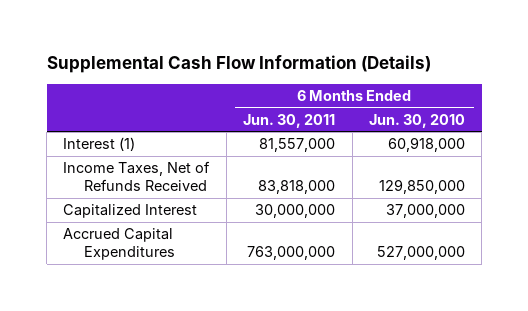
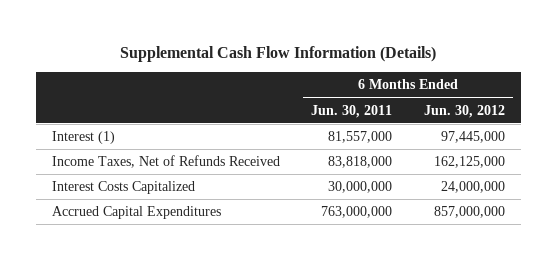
[369,113,466,128] Jun. 30, 2010 -> none
none -> [423,104,505,118] Jun. 30, 2012
[63,204,198,219] Capitalized Interest -> [51,181,195,195] Interest Costs Capitalized

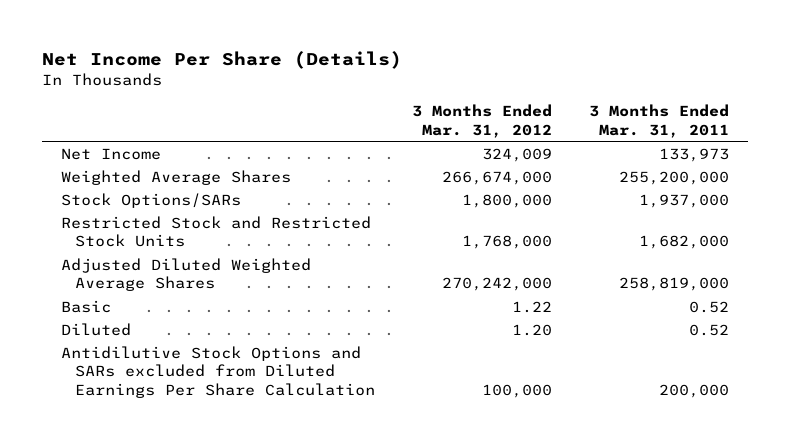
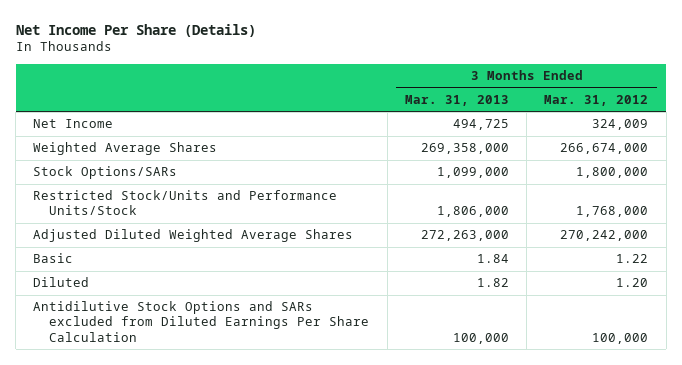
[589,104,730,138] 3 Months Ended Mar. 31, 2011 -> none
none -> [404,94,509,106] Mar. 31, 2013
[60,215,371,248] Restricted Stock and Restricted Stock Units -> [33,190,338,216] Restricted Stock/Units and Performance Units/Stock

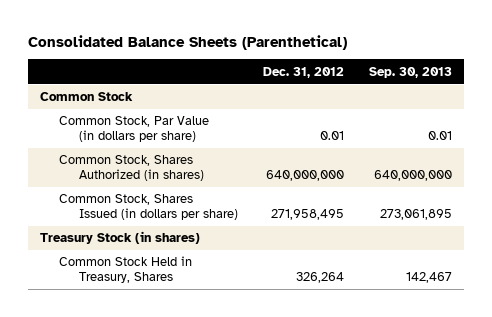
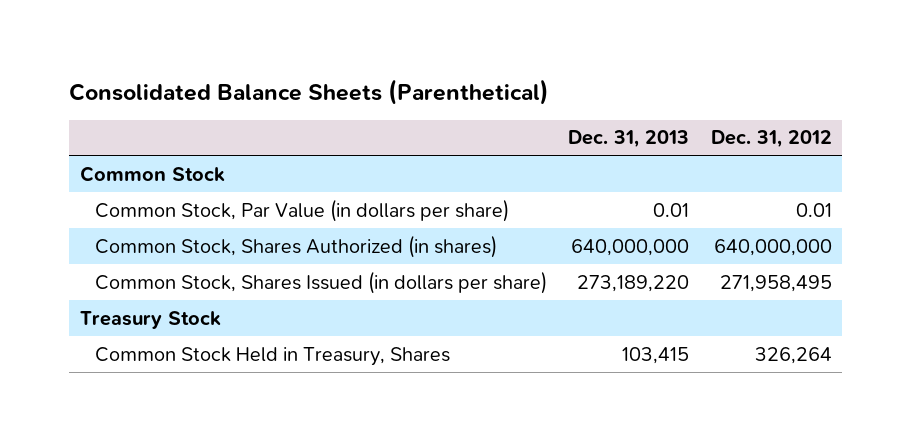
[368,66,452,78] Sep. 30, 2013 -> none
none -> [568,130,690,149] Dec. 31, 2013
[40,231,201,245] Treasury Stock (in shares) -> [79,310,221,329] Treasury Stock

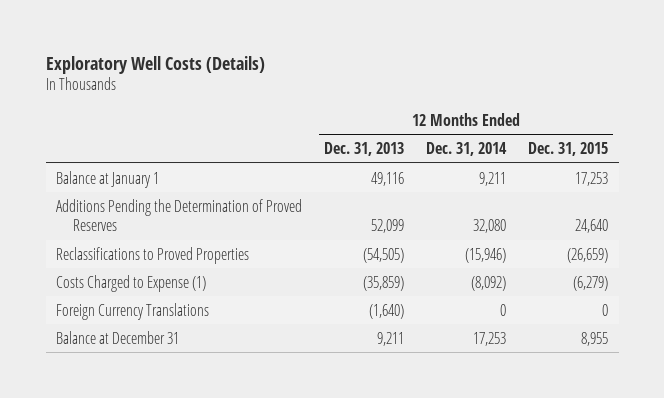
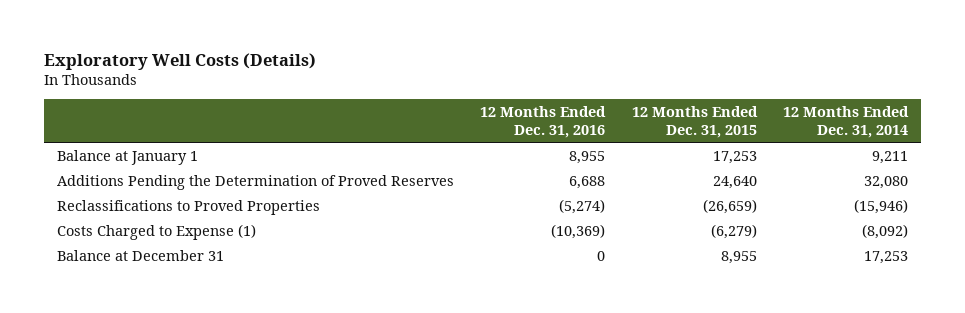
[324,142,405,157] Dec. 31, 2013 -> none
none -> [480,105,607,139] 12 Months Ended Dec. 31, 2016
[56,302,210,320] Foreign Currency Translations -> none

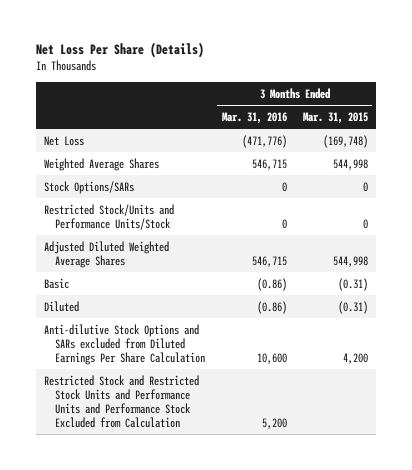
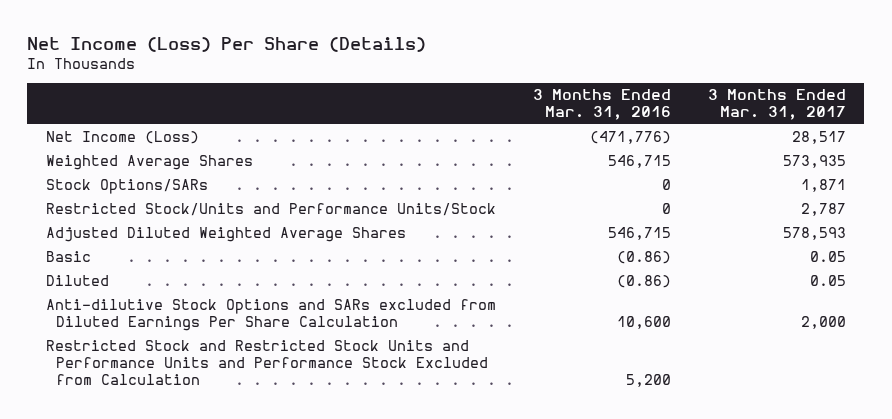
[35,42,204,59] Net Loss Per Share (Details) -> [27,36,427,52] Net Income (Loss) Per Share (Details)
[303,112,369,125] Mar. 31, 2015 -> none
none -> [707,89,846,121] 3 Months Ended Mar. 31, 2017
[44,135,85,146] Net Loss -> [45,131,199,145] Net Income (Loss)

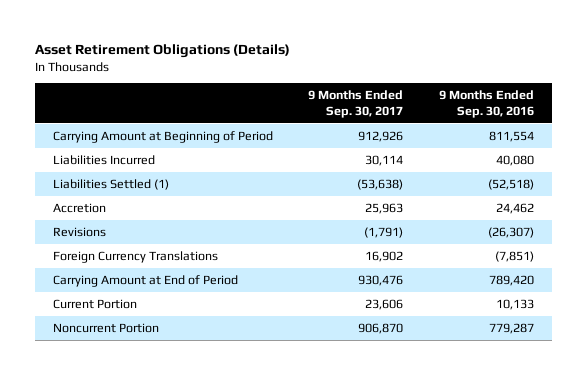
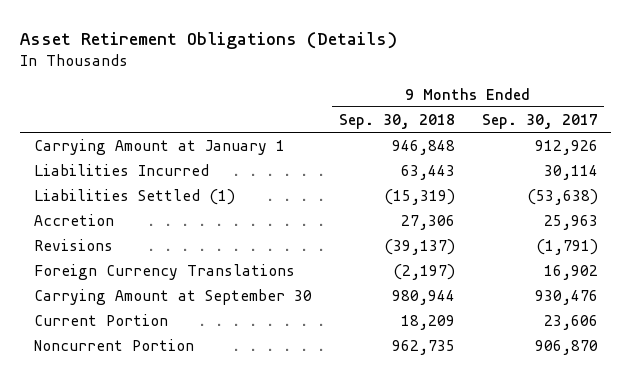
[438,89,534,118] 9 Months Ended Sep. 30, 2016 -> none
none -> [338,113,455,129] Sep. 30, 2018
[52,130,273,143] Carrying Amount at Beginning of Period -> [33,139,285,156] Carrying Amount at January 1
[52,274,238,287] Carrying Amount at End of Period -> [33,289,312,306] Carrying Amount at September 30

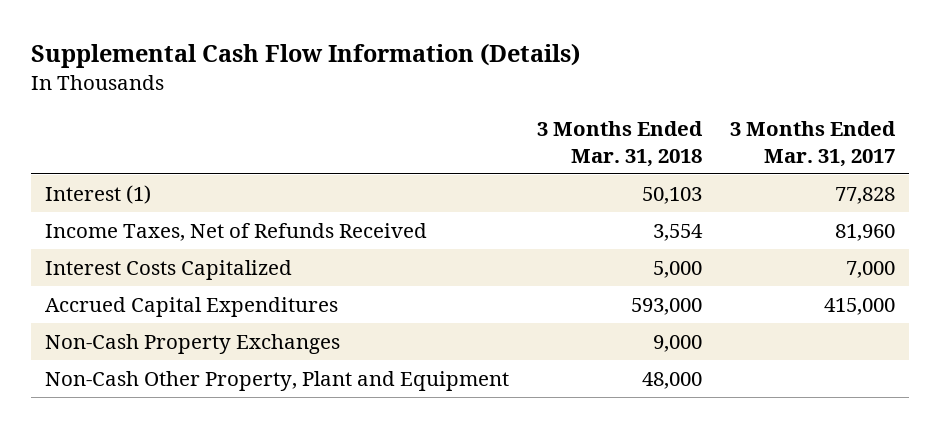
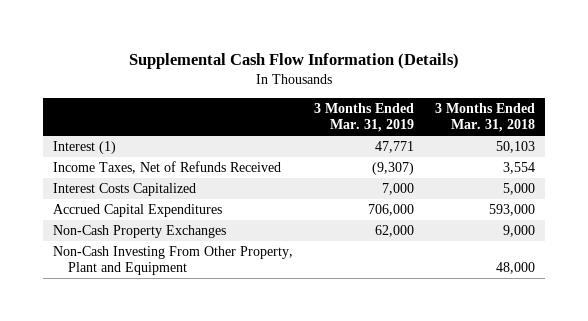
[729,121,896,167] 3 Months Ended Mar. 31, 2017 -> none
none -> [313,102,414,133] 3 Months Ended Mar. 31, 2019
[44,370,509,391] Non-Cash Other Property, Plant and Equipment -> [53,245,294,276] Non-Cash Investing From Other Property, Plant and Equipment

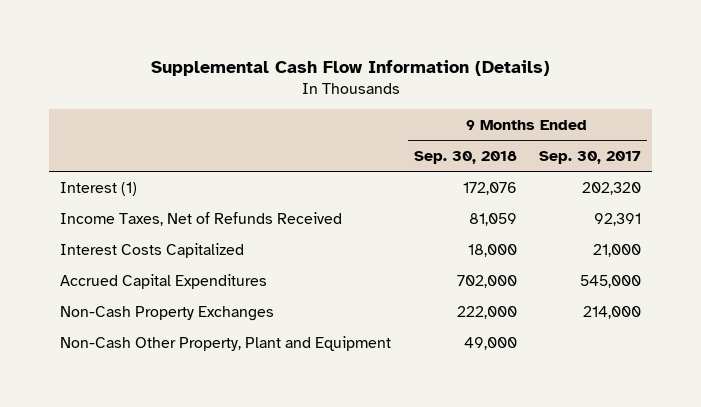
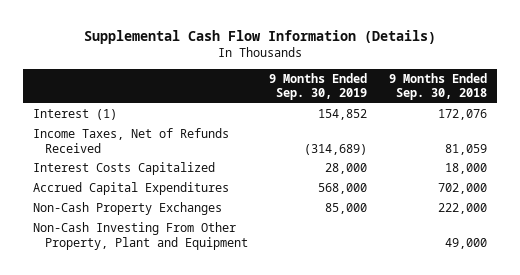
[539,150,642,164] Sep. 30, 2017 -> none
none -> [269,72,368,101] 9 Months Ended Sep. 30, 2019
[60,335,392,351] Non-Cash Other Property, Plant and Equipment -> [33,222,249,250] Non-Cash Investing From Other Property, Plant and Equipment

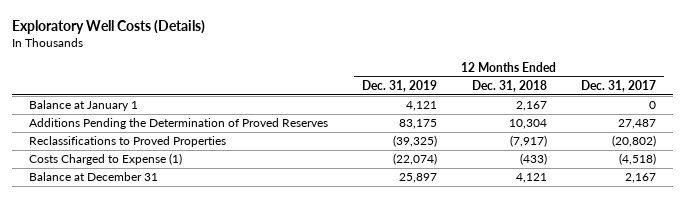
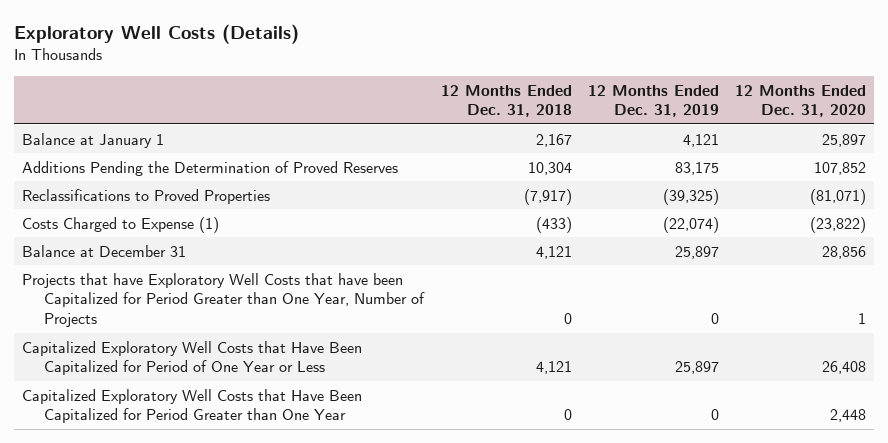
[580,79,656,92] Dec. 31, 2017 -> none
none -> [735,84,867,118] 12 Months Ended Dec. 31, 2020
none -> [21,272,426,328] Projects that have Exploratory Well Costs that have been Capitalized for Period Greater than One Year, Number of Projects
none -> [21,340,362,376] Capitalized Exploratory Well Costs that Have Been Capitalized for Period of One Year or Less
none -> [21,388,362,424] Capitalized Exploratory Well Costs that Have Been Capitalized for Period Greater than One Year

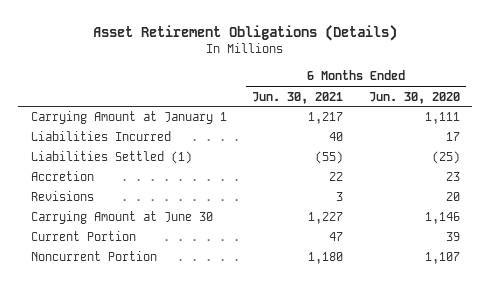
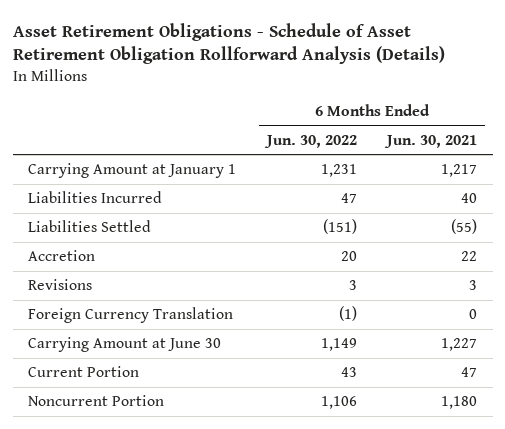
[93,25,398,42] Asset Retirement Obligations (Details) -> [12,22,445,65] Asset Retirement Obligations - Schedule of Asset Retirement Obligation Rollforward Analysis (Details)
[368,91,460,104] Jun. 30, 2020 -> none
none -> [263,134,357,148] Jun. 30, 2022
[30,151,192,165] Liabilities Settled (1) -> [27,220,151,233] Liabilities Settled
none -> [27,307,233,324] Foreign Currency Translation

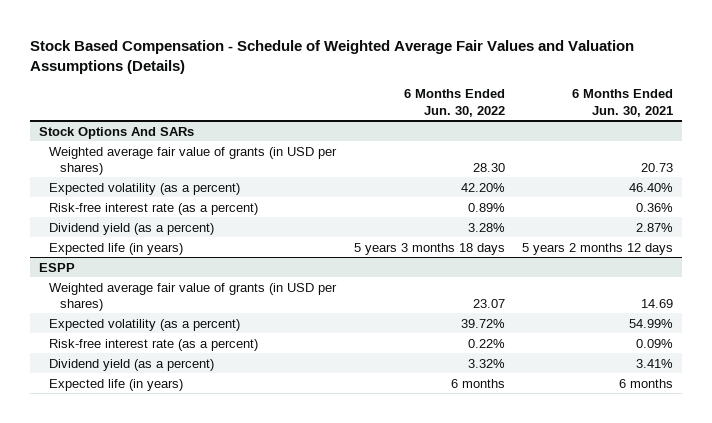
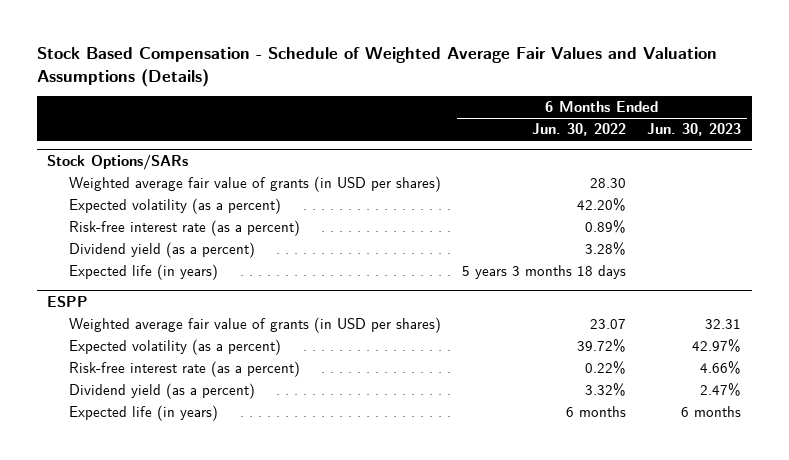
[572,89,674,117] 6 Months Ended Jun. 30, 2021 -> none
none -> [647,123,742,137] Jun. 30, 2023
[39,126,195,139] Stock Options And SARs -> [47,153,189,170] Stock Options/SARs

